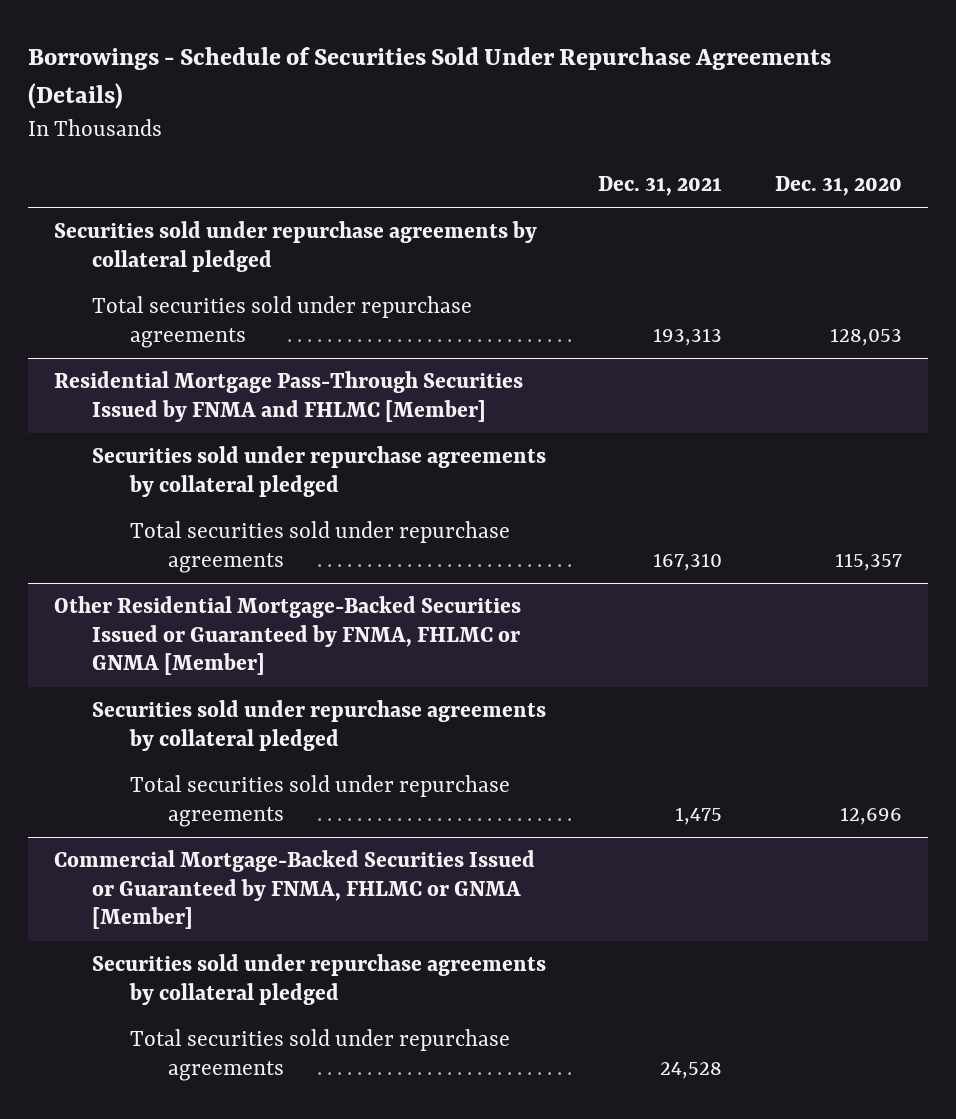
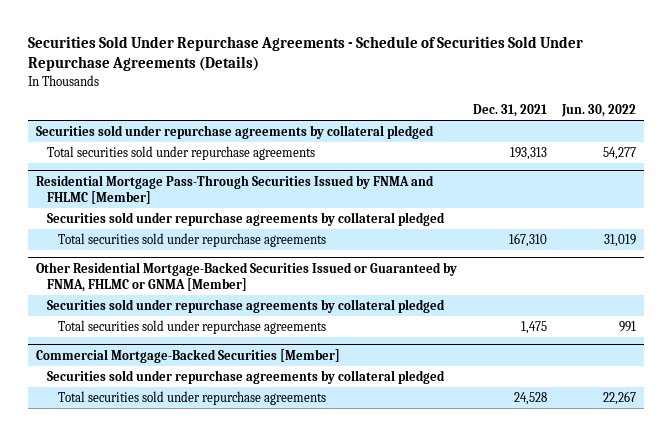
[27,47,831,110] Borrowings - Schedule of Securities Sold Under Repurchase Agreements (Details) -> [28,36,584,72] Securities Sold Under Repurchase Agreements - Schedule of Securities Sold Under Repurchase Agreements (Details)
[774,175,902,196] Dec. 31, 2020 -> none
none -> [560,103,636,117] Jun. 30, 2022
[53,850,535,930] Commercial Mortgage-Backed Securities Issued or Guaranteed by FNMA, FHLMC or GNMA [Member] -> [36,349,341,364] Commercial Mortgage-Backed Securities [Member]

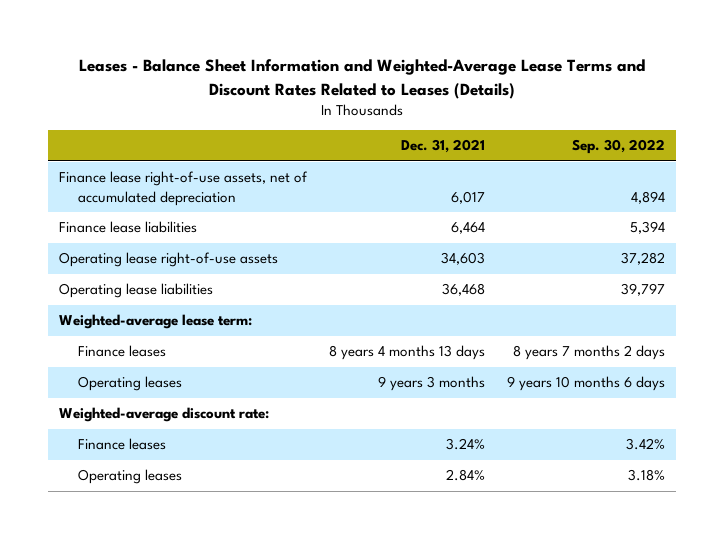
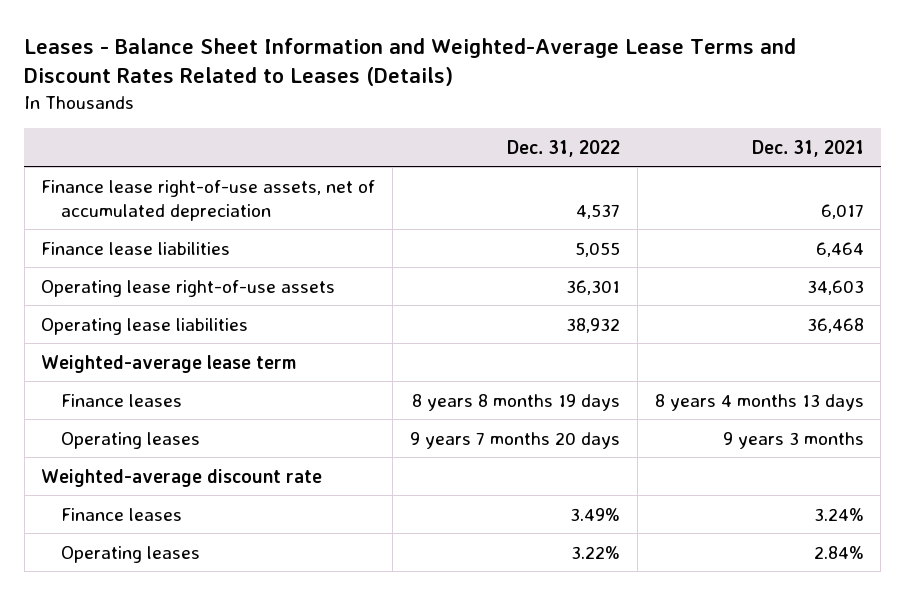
[572,139,666,155] Sep. 30, 2022 -> none
none -> [506,139,620,157] Dec. 31, 2022
[59,314,253,330] Weighted-average lease term: -> [41,354,297,373] Weighted-average lease term
[59,407,270,423] Weighted-average discount rate: -> [41,468,323,487] Weighted-average discount rate

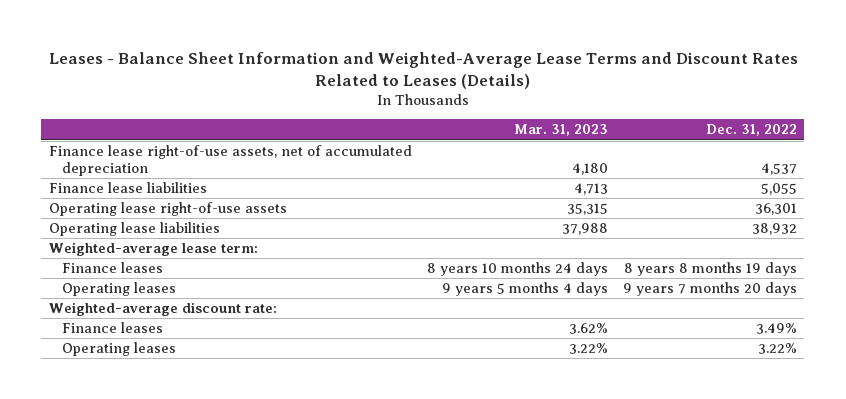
[751,139,864,157] Dec. 31, 2021 -> none
none -> [513,124,608,137] Mar. 31, 2023
[41,354,297,373] Weighted-average lease term -> [48,242,258,257] Weighted-average lease term:
[41,468,323,487] Weighted-average discount rate -> [48,302,277,317] Weighted-average discount rate:

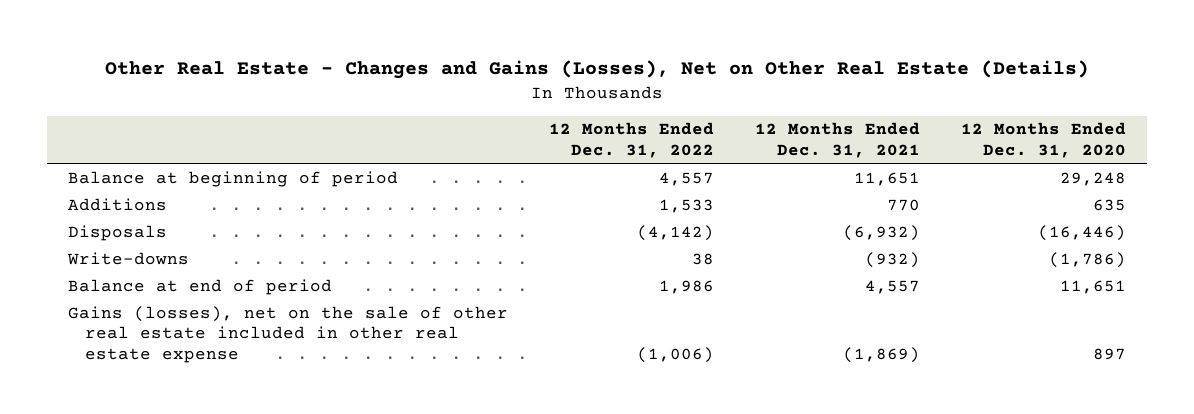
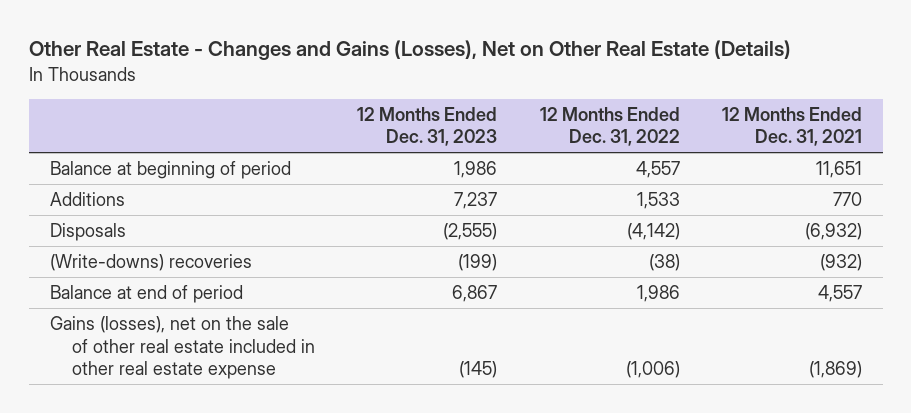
[961,122,1127,158] 12 Months Ended Dec. 31, 2020 -> none
none -> [357,106,498,147] 12 Months Ended Dec. 31, 2023
[66,251,189,265] Write-downs -> [49,254,252,272] (Write-downs) recoveries
[691,252,714,265] 38 -> [648,254,680,272] (38)

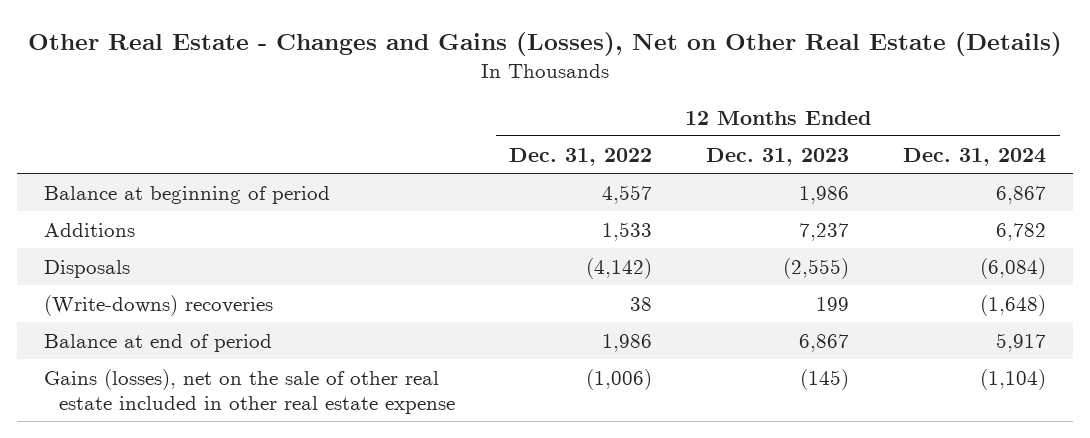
[721,106,862,147] 12 Months Ended Dec. 31, 2021 -> none
none -> [903,147,1047,166] Dec. 31, 2024
[458,254,498,272] (199) -> [816,296,850,311] 199
[648,254,680,272] (38) -> [630,296,653,311] 38

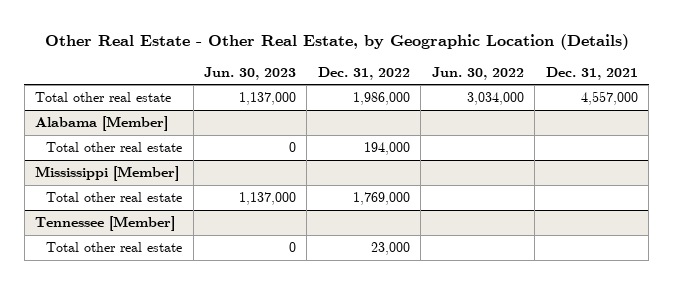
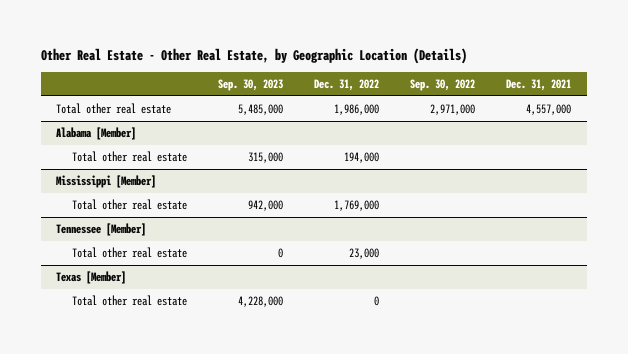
[203,66,296,80] Jun. 30, 2023 -> none
[431,66,524,80] Jun. 30, 2022 -> none
none -> [218,79,284,92] Sep. 30, 2023
none -> [410,79,476,92] Sep. 30, 2022
none -> [56,271,127,285] Texas [Member]
none -> [72,295,188,307] Total other real estate

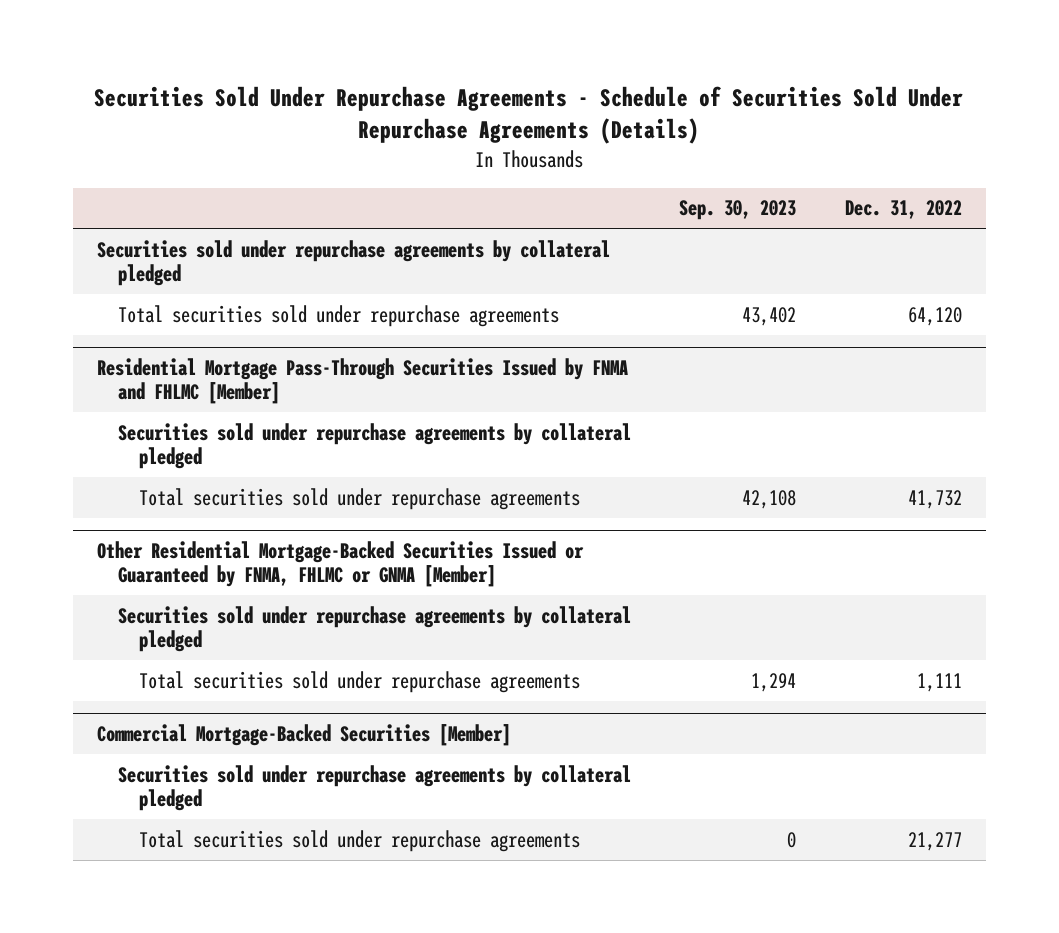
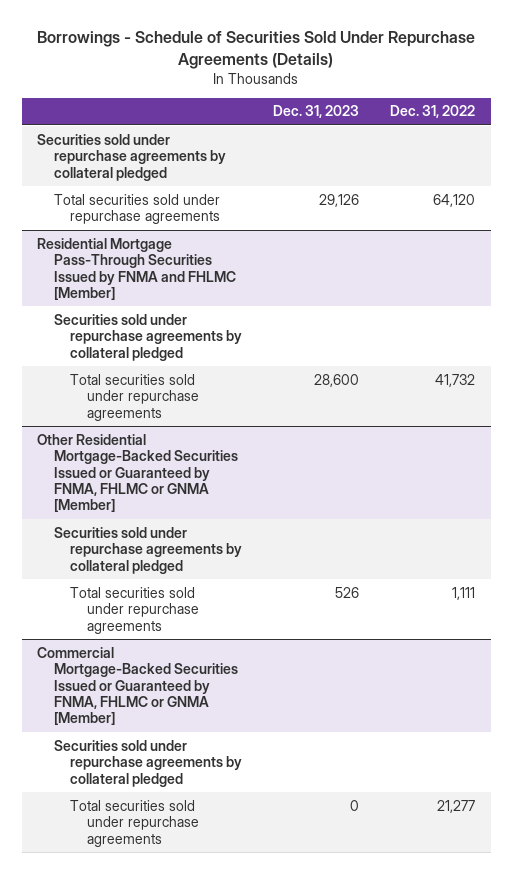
[94,85,964,145] Securities Sold Under Repurchase Agreements - Schedule of Securities Sold Under Repurchase Agreements (Details) -> [37,31,476,69] Borrowings - Schedule of Securities Sold Under Repurchase Agreements (Details)
[679,200,797,221] Sep. 30, 2023 -> none
none -> [273,105,360,119] Dec. 31, 2023
[97,723,512,746] Commercial Mortgage-Backed Securities [Member] -> [37,646,238,726] Commercial Mortgage-Backed Securities Issued or Guaranteed by FNMA, FHLMC or GNMA [Member]

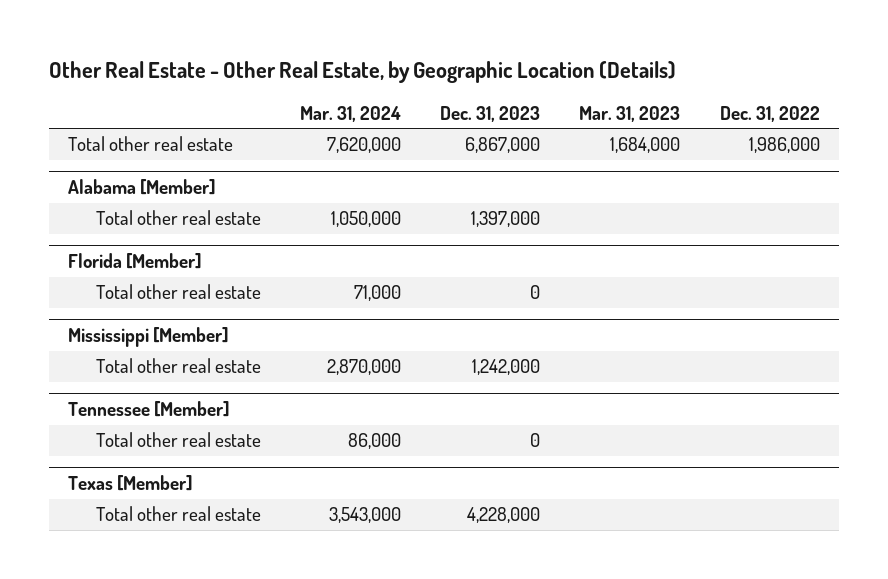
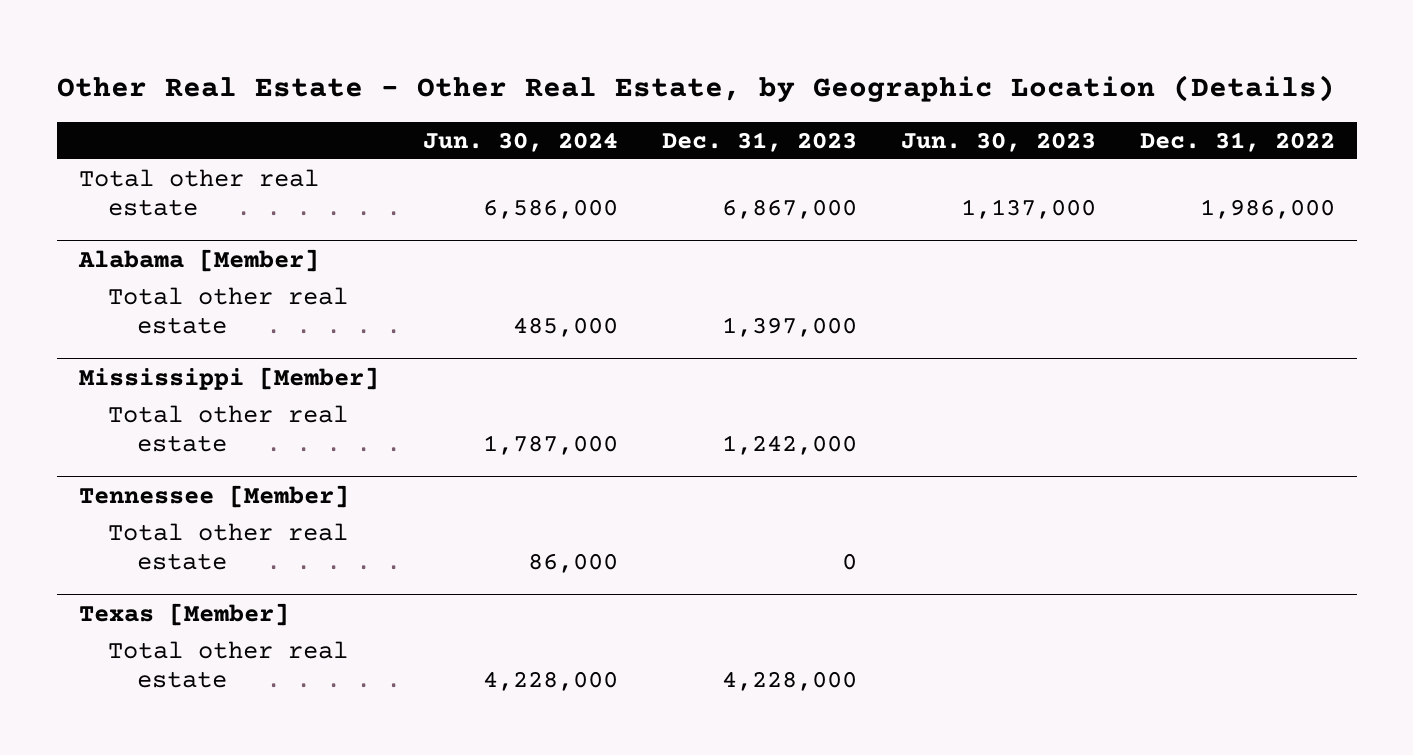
[300,105,402,122] Mar. 31, 2024 -> none
[579,105,681,122] Mar. 31, 2023 -> none
none -> [422,131,618,152] Jun. 30, 2024
none -> [900,131,1096,152] Jun. 30, 2023
[68,253,203,270] Florida [Member] -> none
[96,284,262,300] Total other real estate -> none

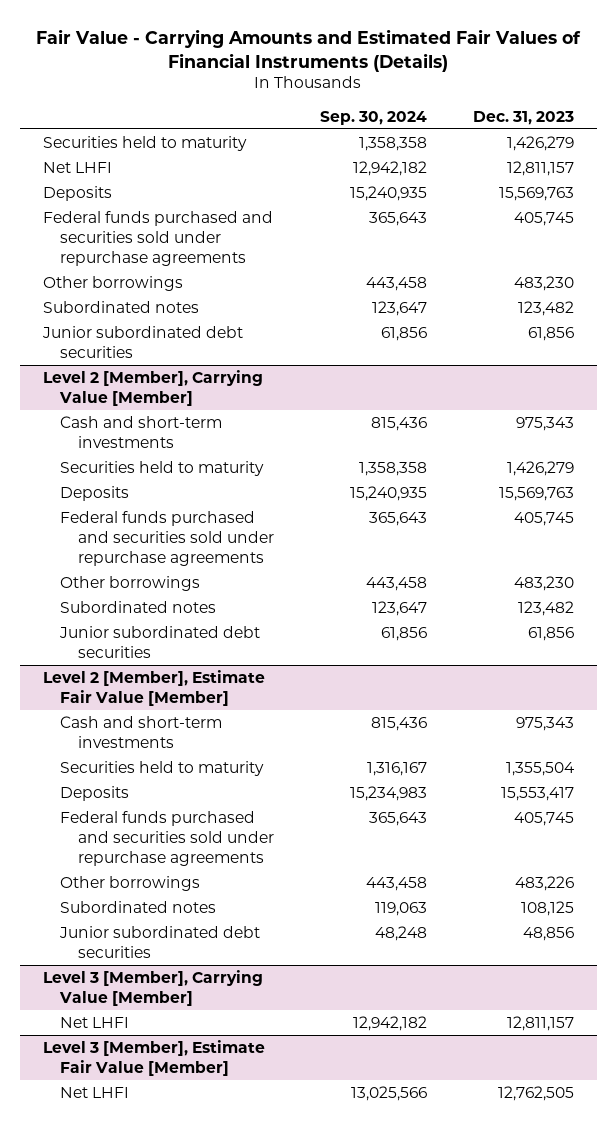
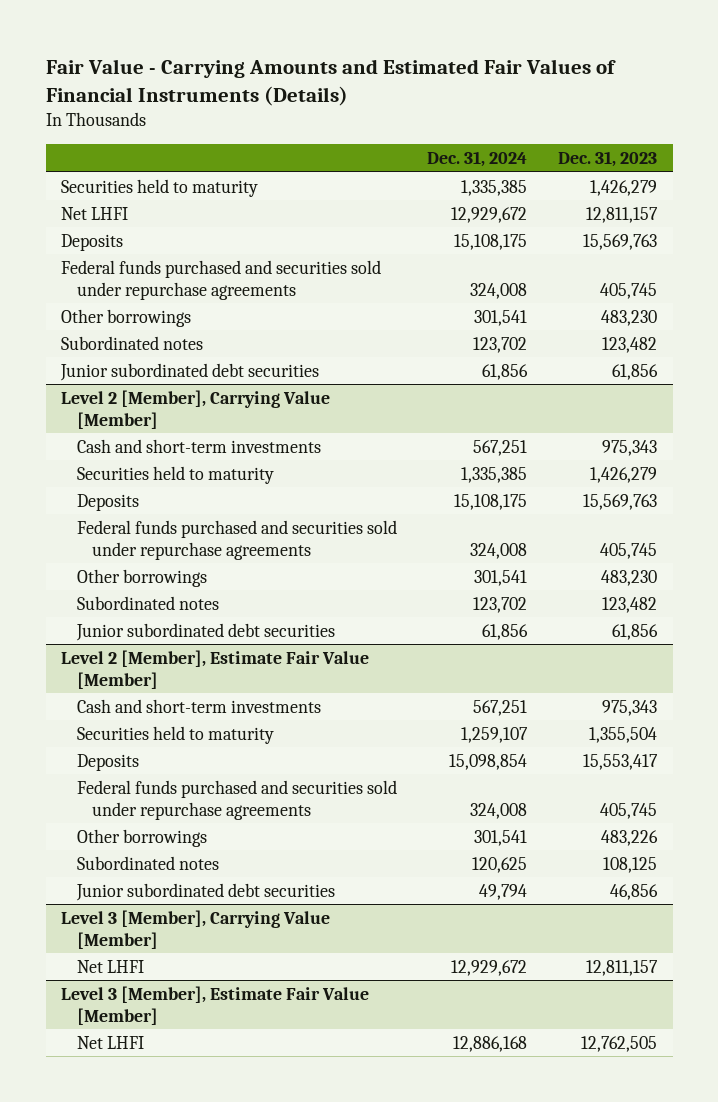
[319,110,427,125] Sep. 30, 2024 -> none
none -> [427,151,528,168] Dec. 31, 2024
[522,926,574,941] 48,856 -> [610,883,659,900] 46,856

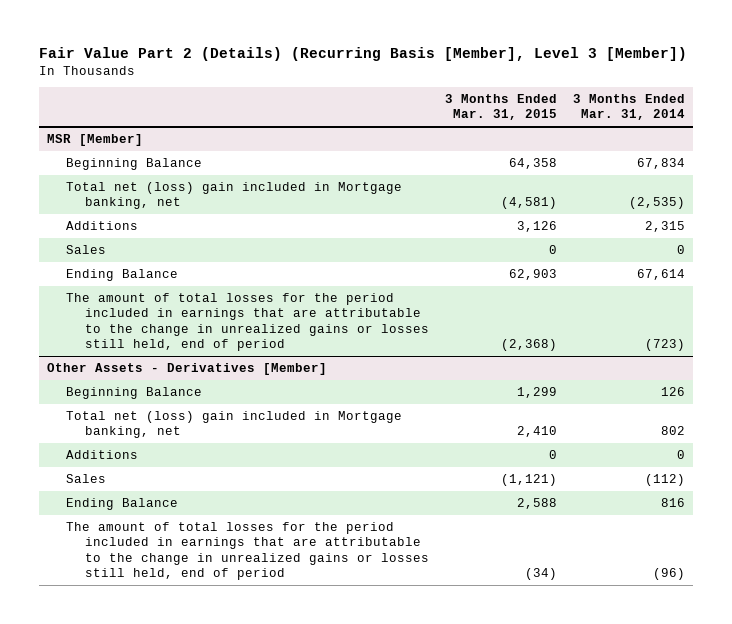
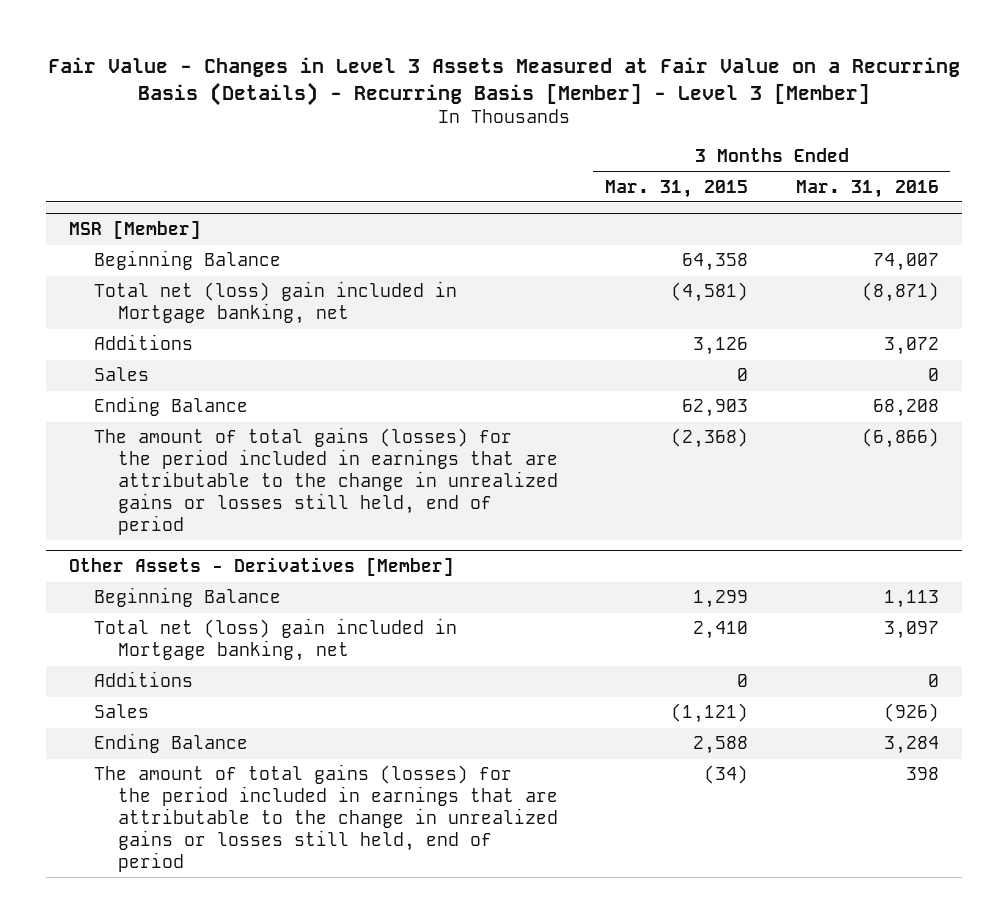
[38,46,687,61] Fair Value Part 2 (Details) (Recurring Basis [Member], Level 3 [Member]) -> [48,56,961,106] Fair Value - Changes in Level 3 Assets Measured at Fair Value on a Recurring Basis (Details) - Recurring Basis [Member] - Level 3 [Member]
[572,94,685,121] 3 Months Ended Mar. 31, 2014 -> none
none -> [795,179,939,198] Mar. 31, 2016
[65,293,429,351] The amount of total losses for the period included in earnings that are attributable to the change in unrealized gains or losses still held, end of period -> [93,427,558,536] The amount of total gains (losses) for the period included in earnings that are attributable to the change in unrealized gains or losses still held, end of period
[65,522,429,580] The amount of total losses for the period included in earnings that are attributable to the change in unrealized gains or losses still held, end of period -> [93,764,558,873] The amount of total gains (losses) for the period included in earnings that are attributable to the change in unrealized gains or losses still held, end of period

